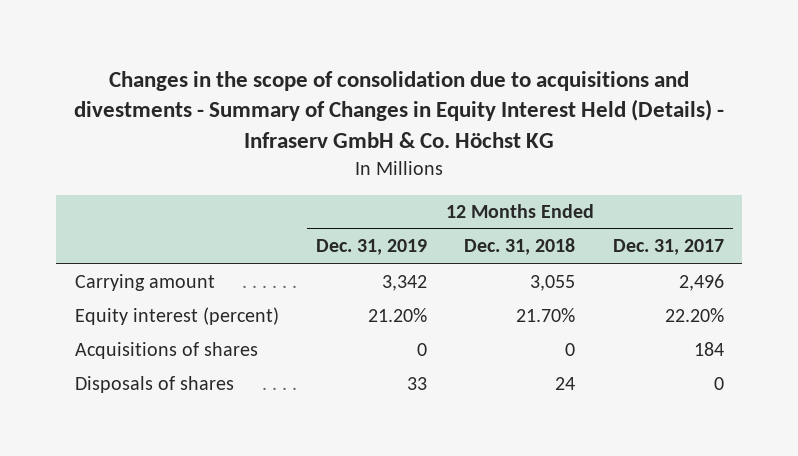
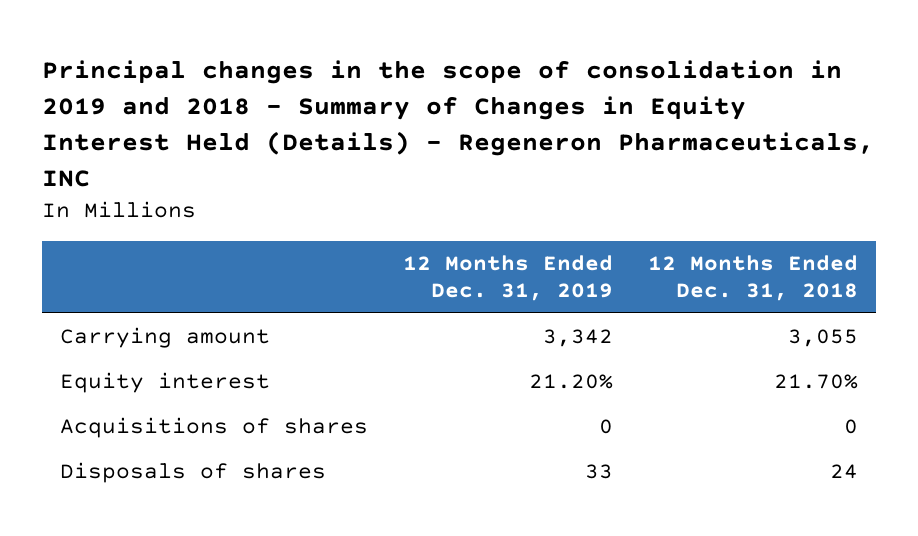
[74,70,725,149] Changes in the scope of consolidation due to acquisitions and divestments - Summary of Changes in Equity Interest Held (Details) - Infraserv GmbH & Co. Höchst KG -> [42,60,875,188] Principal changes in the scope of consolidation in 2019 and 2018 - Summary of Changes in Equity Interest Held (Details) - Regeneron Pharmaceuticals, INC
[612,239,724,256] Dec. 31, 2017 -> none
[74,306,279,325] Equity interest (percent) -> [59,372,270,394] Equity interest

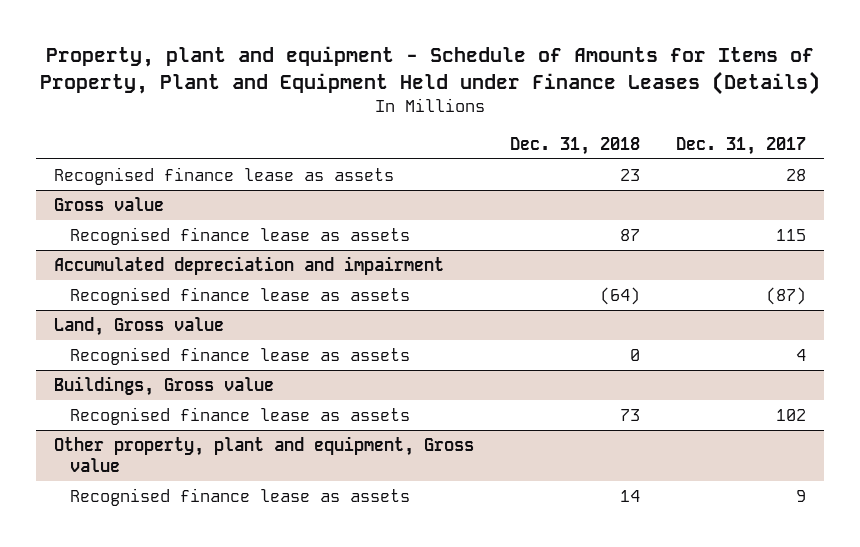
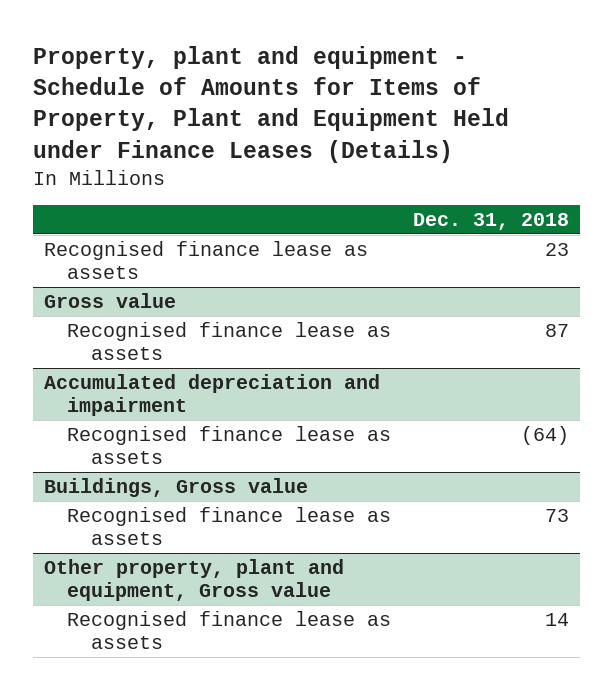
[675,136,806,155] Dec. 31, 2017 -> none
[53,316,224,336] Land, Gross value -> none
[69,346,410,365] Recognised finance lease as assets -> none

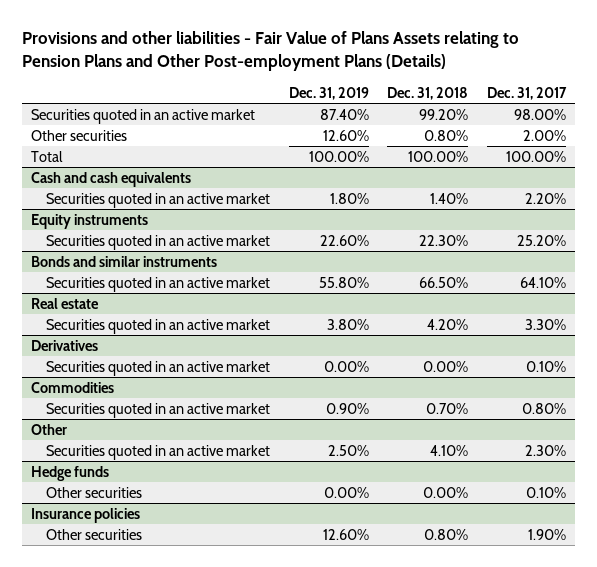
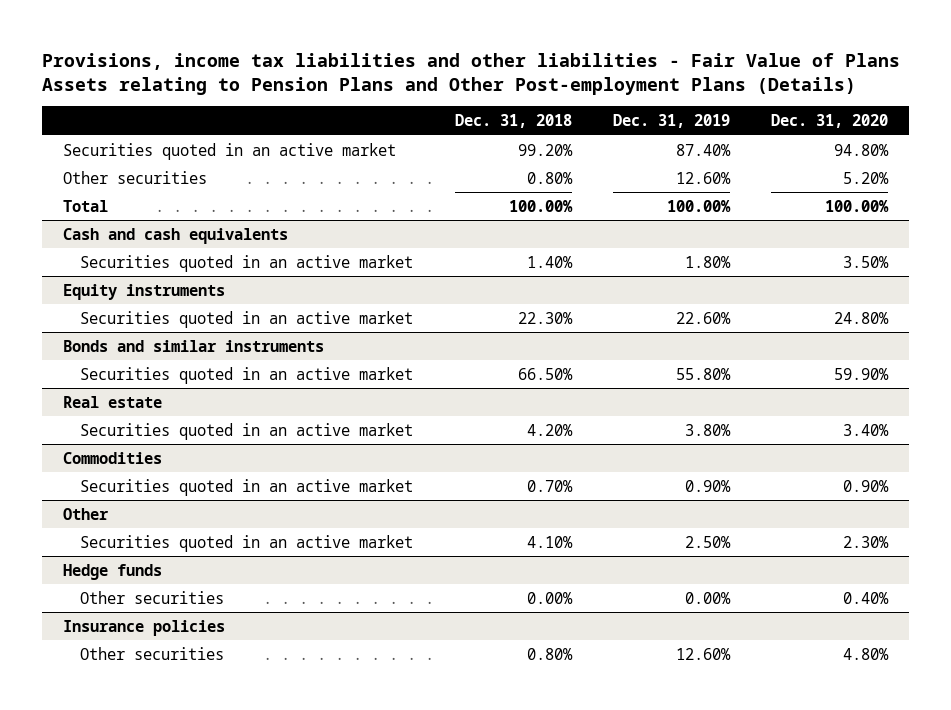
[21,31,519,72] Provisions and other liabilities - Fair Value of Plans Assets relating to Pension Plans and Other Post-employment Plans (Details) -> [42,52,901,95] Provisions, income tax liabilities and other liabilities - Fair Value of Plans Assets relating to Pension Plans and Other Post-employment Plans (Details)
[486,86,567,100] Dec. 31, 2017 -> none
none -> [771,114,889,129] Dec. 31, 2020
[30,339,98,351] Derivatives -> none
[46,360,271,376] Securities quoted in an active market -> none

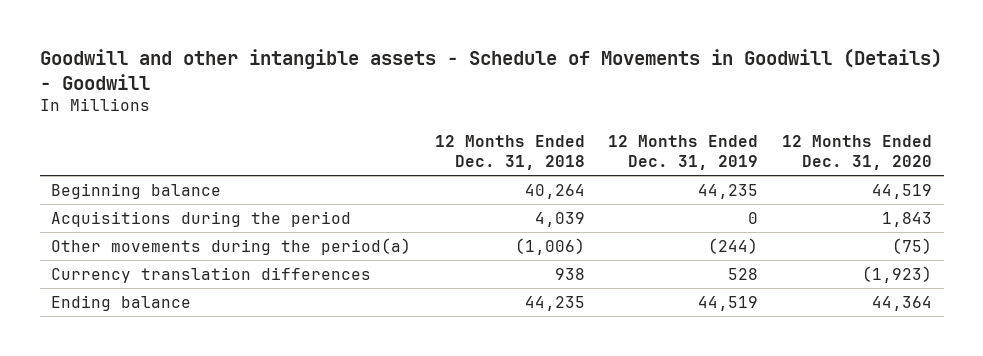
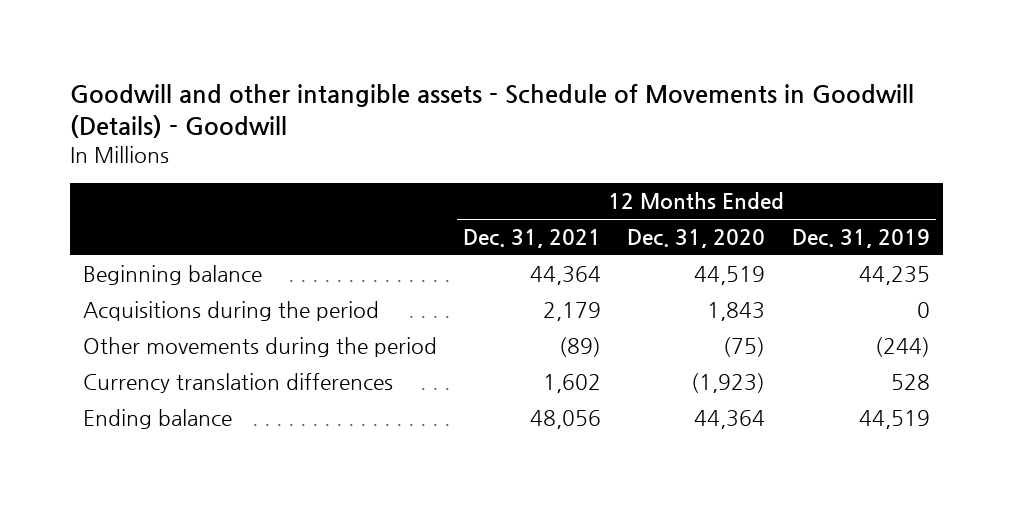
[434,135,585,171] 12 Months Ended Dec. 31, 2018 -> none
none -> [463,229,602,249] Dec. 31, 2021
[51,237,412,255] Other movements during the period(a) -> [82,337,437,358] Other movements during the period

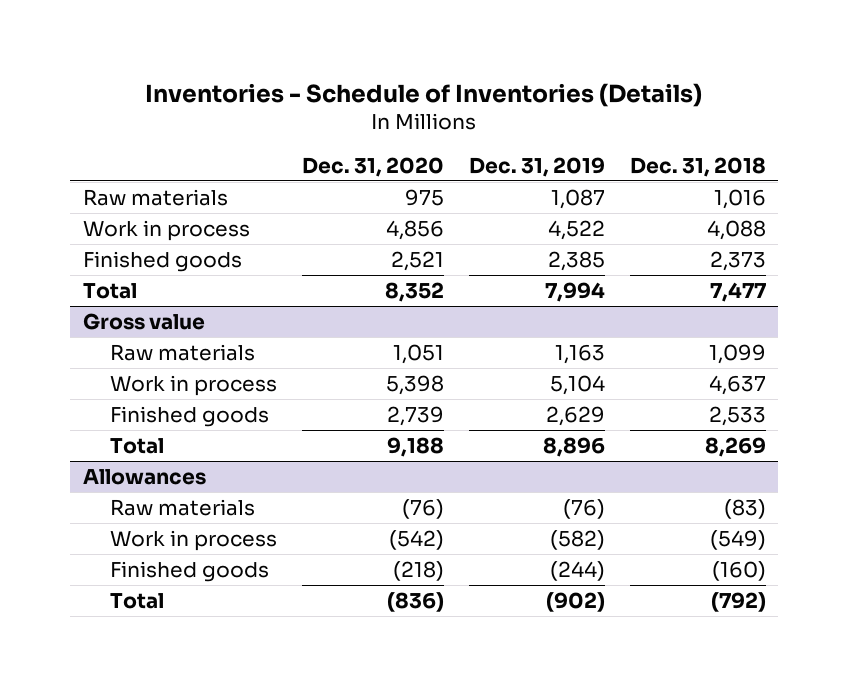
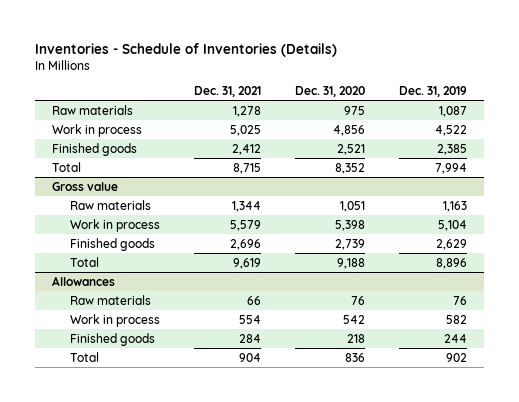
[629,156,766,177] Dec. 31, 2018 -> none
none -> [193,86,261,98] Dec. 31, 2021
[401,499,444,520] (76) -> [350,295,365,305] 76
[562,499,605,520] (76) -> [452,295,467,305] 76
[388,530,444,551] (542) -> [342,314,365,324] 542
[549,530,605,551] (582) -> [445,314,467,324] 582
[392,561,444,582] (218) -> [346,333,365,343] 218
[549,561,605,582] (244) -> [443,333,467,343] 244
[386,592,444,613] (836) -> [344,352,365,362] 836
[545,592,605,613] (902) -> [445,352,467,362] 902

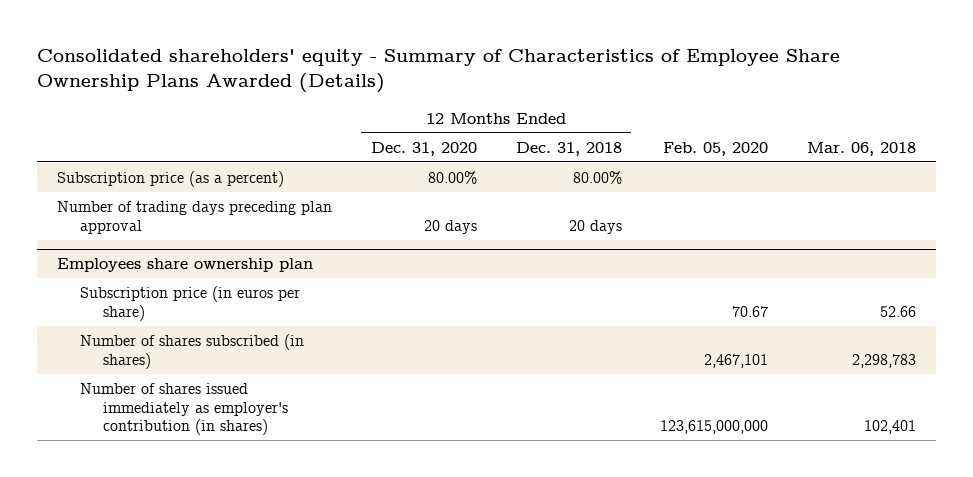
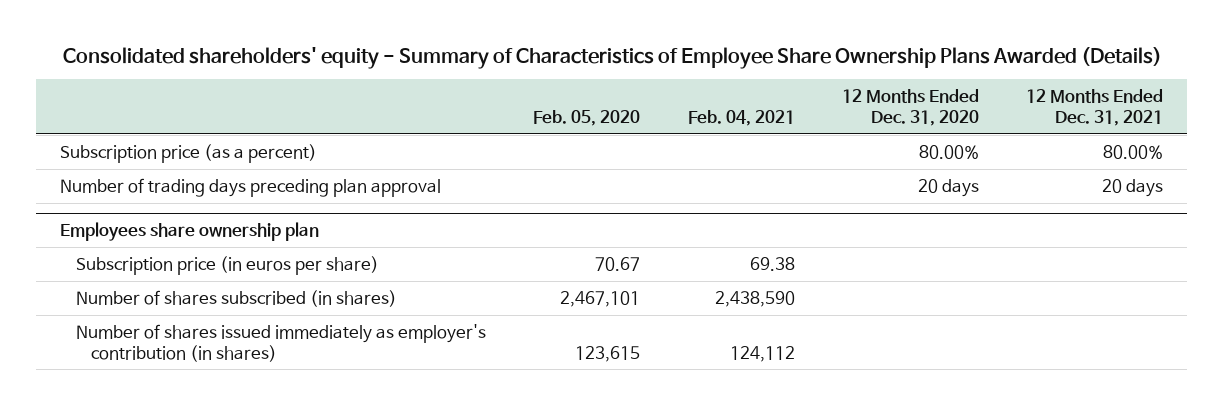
[515,141,622,156] Dec. 31, 2018 -> none
[807,141,917,156] Mar. 06, 2018 -> none
none -> [687,109,795,126] Feb. 04, 2021
none -> [1026,89,1164,126] 12 Months Ended Dec. 31, 2021
[660,420,769,435] 123,615,000,000 -> [575,345,641,362] 123,615

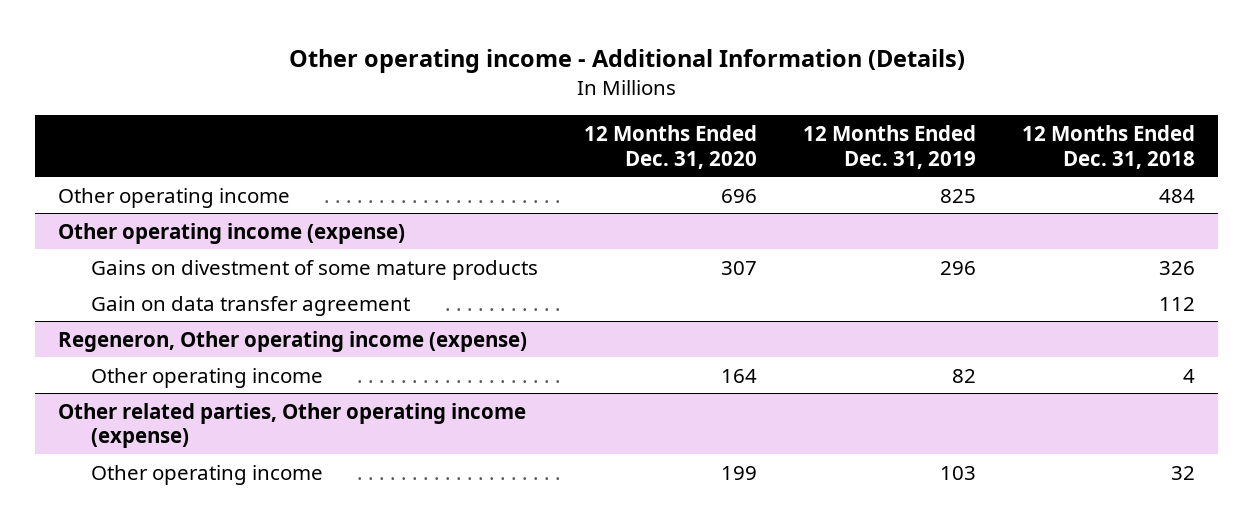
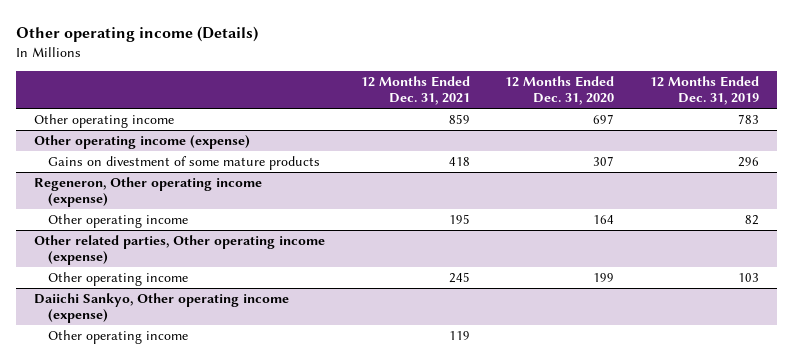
[288,49,965,74] Other operating income - Additional Information (Details) -> [16,26,259,43] Other operating income (Details)
[1022,124,1196,169] 12 Months Ended Dec. 31, 2018 -> none
none -> [360,76,470,106] 12 Months Ended Dec. 31, 2021
[721,188,758,203] 696 -> [593,113,615,124] 697
[940,188,977,203] 825 -> [737,113,759,124] 783
[91,295,411,316] Gain on data transfer agreement -> none
none -> [34,292,290,324] Daiichi Sankyo, Other operating income (expense)
none -> [47,329,188,344] Other operating income

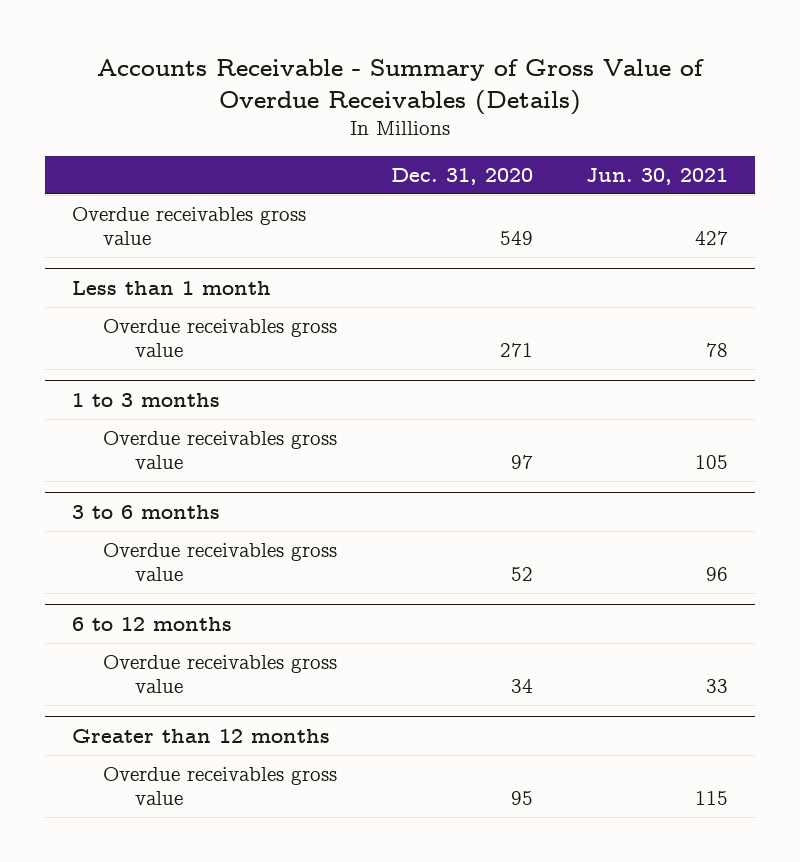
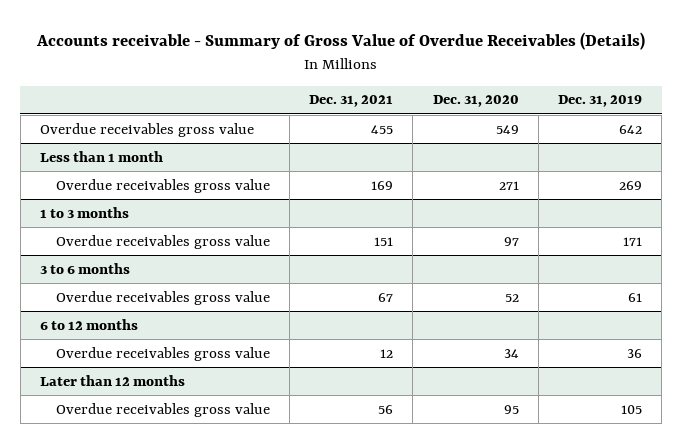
[96,59,704,115] Accounts Receivable - Summary of Gross Value of Overdue Receivables (Details) -> [35,32,645,51] Accounts receivable - Summary of Gross Value of Overdue Receivables (Details)
[586,167,729,185] Jun. 30, 2021 -> none
none -> [309,95,394,108] Dec. 31, 2021
none -> [557,95,642,108] Dec. 31, 2019
[71,729,330,744] Greater than 12 months -> [39,374,185,386] Later than 12 months

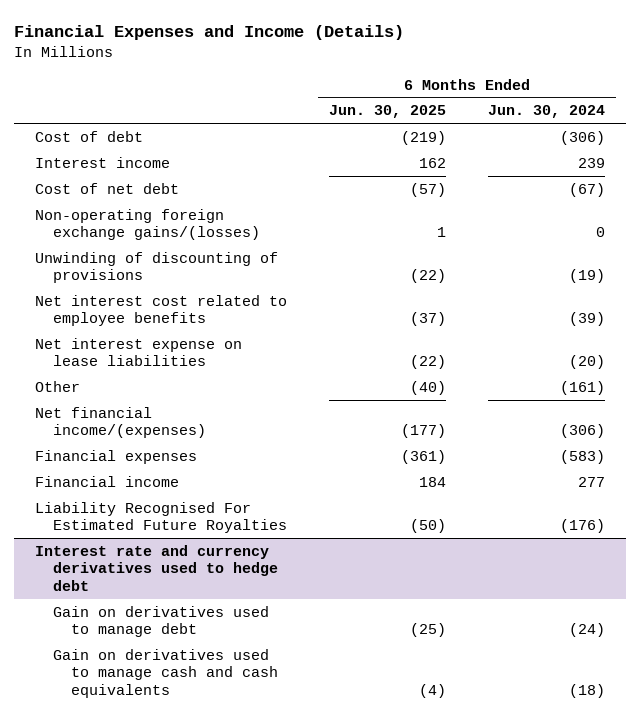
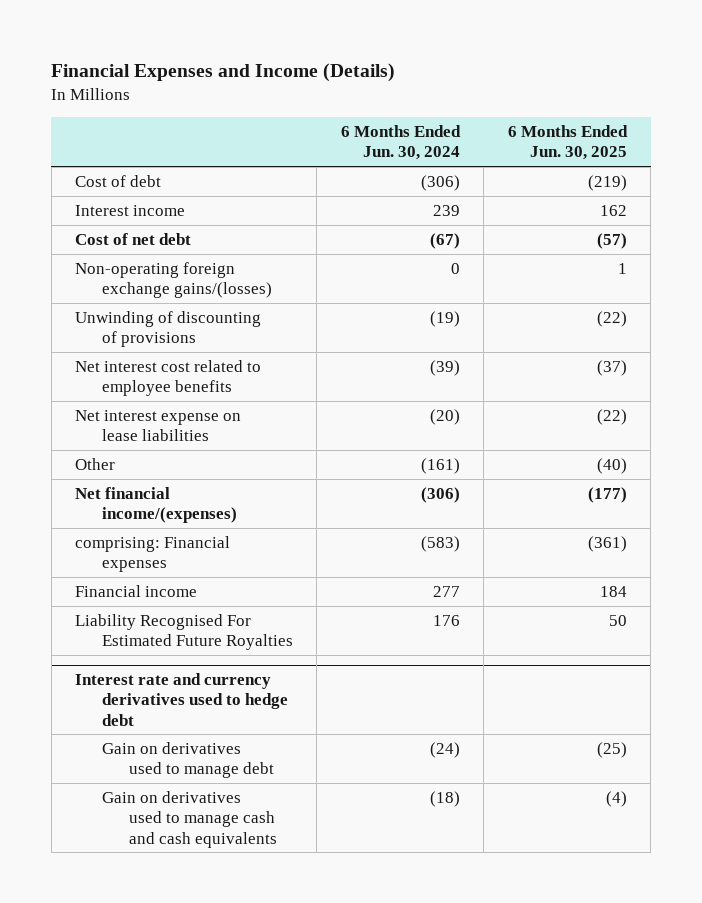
[34,449,197,464] Financial expenses -> [75,535,231,573] comprising: Financial expenses
[409,519,446,534] (50) -> [608,614,627,626] 50
[560,519,606,534] (176) -> [432,614,460,626] 176

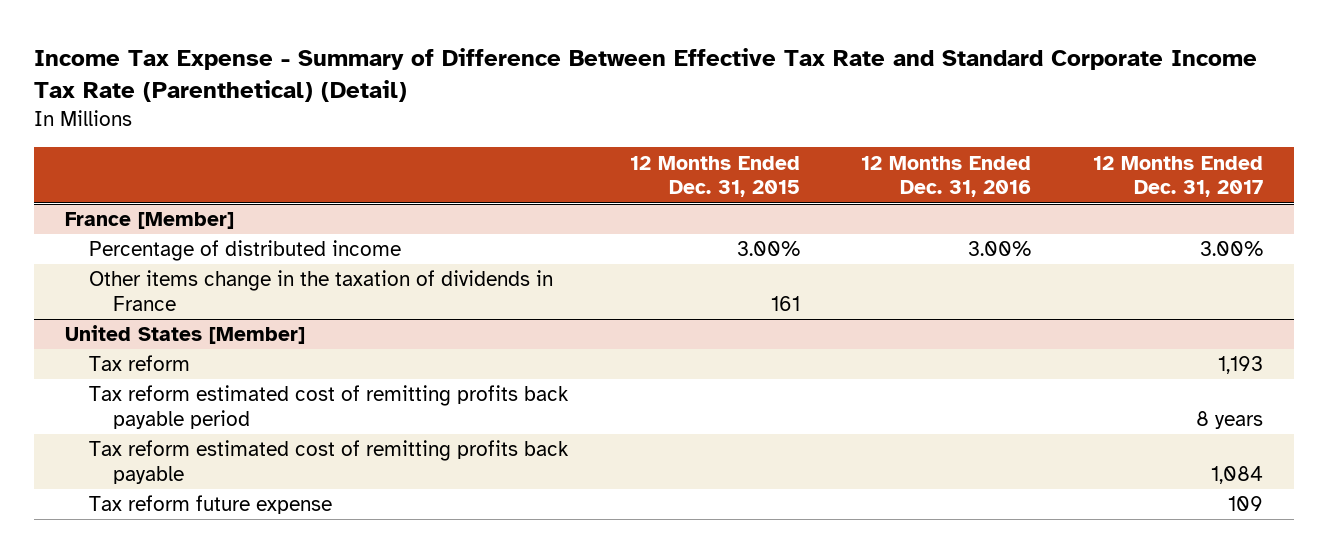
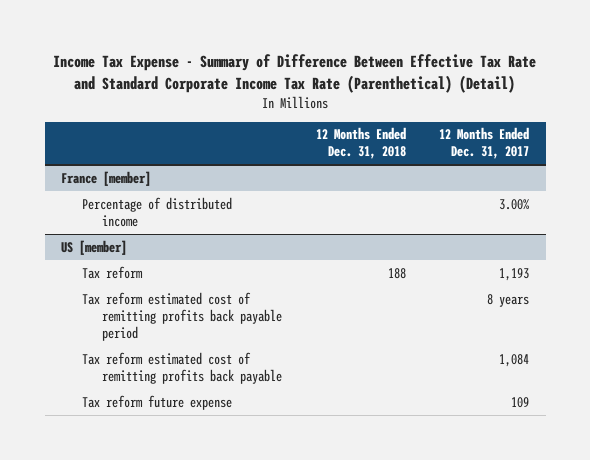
[629,155,800,198] 12 Months Ended Dec. 31, 2015 -> none
[861,155,1032,198] 12 Months Ended Dec. 31, 2016 -> none
none -> [315,127,406,160] 12 Months Ended Dec. 31, 2018
[64,212,234,230] France [Member] -> [61,170,152,186] France [member]
[89,270,554,312] Other items change in the taxation of dividends in France -> none
[64,325,305,345] United States [Member] -> [61,239,128,255] US [member]

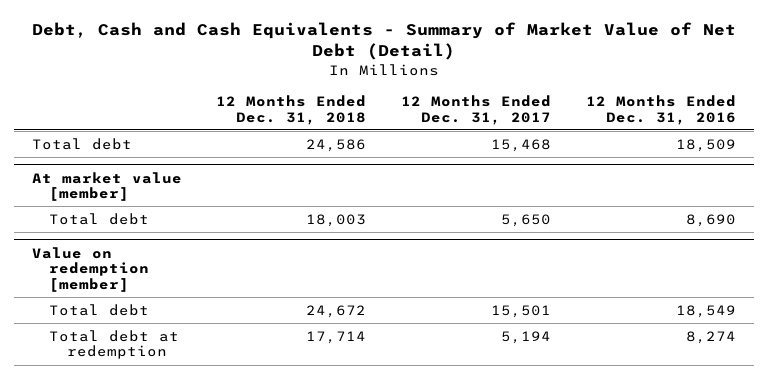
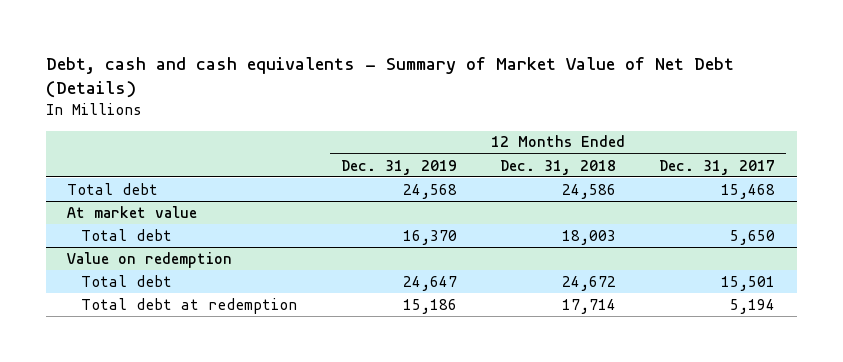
[31,22,736,61] Debt, Cash and Cash Equivalents - Summary of Market Value of Net Debt (Detail) -> [45,56,734,99] Debt, cash and cash equivalents - Summary of Market Value of Net Debt (Details)
[586,94,737,125] 12 Months Ended Dec. 31, 2016 -> none
none -> [340,159,457,175] Dec. 31, 2019
[31,171,182,202] At market value [member] -> [67,205,198,218] At market value
[31,246,150,293] Value on redemption [member] -> [67,251,233,268] Value on redemption

